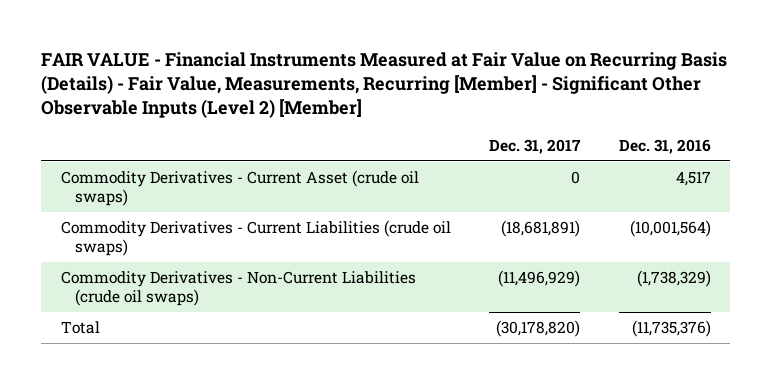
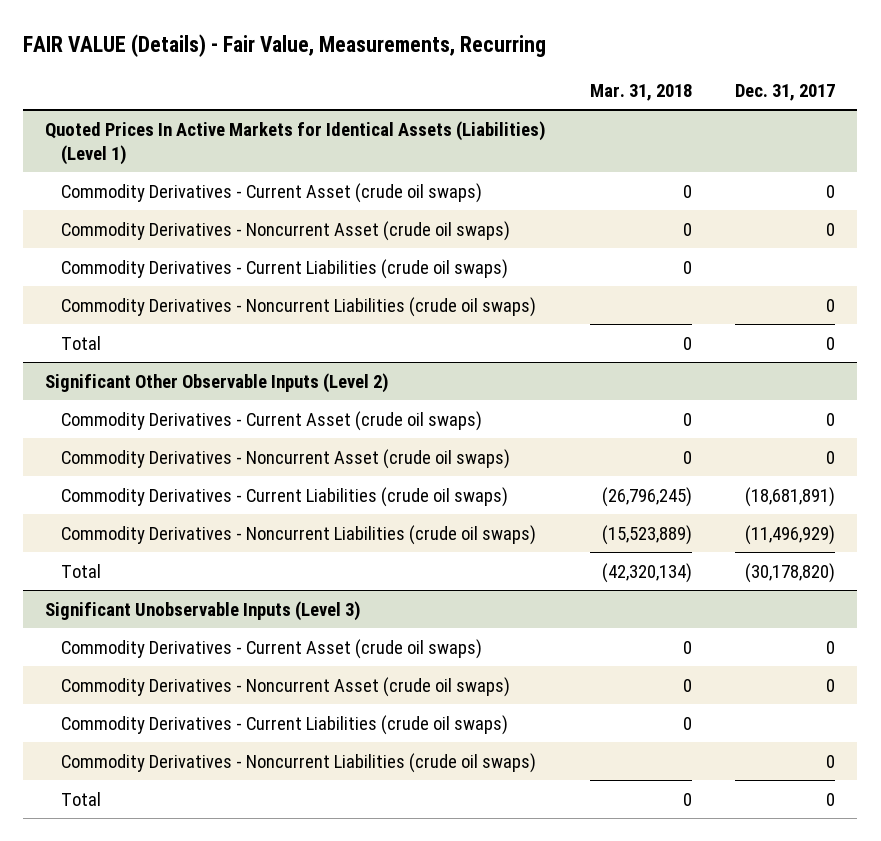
[41,51,728,119] FAIR VALUE - Financial Instruments Measured at Fair Value on Recurring Basis (Details) - Fair Value, Measurements, Recurring [Member] - Significant Other Observable Inputs (Level 2) [Member] -> [23,34,547,58] FAIR VALUE (Details) - Fair Value, Measurements, Recurring
[618,139,711,155] Dec. 31, 2016 -> none
none -> [589,83,692,101] Mar. 31, 2018
none -> [45,120,547,165] Quoted Prices In Active Markets for Identical Assets (Liabilities) (Level 1)
none -> [61,220,511,241] Commodity Derivatives - Noncurrent Asset (crude oil swaps)
none -> [61,258,509,279] Commodity Derivatives - Current Liabilities (crude oil swaps)
none -> [61,296,537,317] Commodity Derivatives - Noncurrent Liabilities (crude oil swaps)
none -> [61,335,102,350] Total
none -> [45,372,390,393] Significant Other Observable Inputs (Level 2)
none -> [61,410,483,431] Commodity Derivatives - Current Asset (crude oil swaps)
none -> [61,448,511,469] Commodity Derivatives - Noncurrent Asset (crude oil swaps)
[60,271,416,306] Commodity Derivatives - Non-Current Liabilities (crude oil swaps) -> [61,524,537,545] Commodity Derivatives - Noncurrent Liabilities (crude oil swaps)
none -> [45,600,362,621] Significant Unobservable Inputs (Level 3)
none -> [61,638,483,659] Commodity Derivatives - Current Asset (crude oil swaps)
none -> [61,676,511,697] Commodity Derivatives - Noncurrent Asset (crude oil swaps)
none -> [61,714,509,735] Commodity Derivatives - Current Liabilities (crude oil swaps)
none -> [61,752,537,773] Commodity Derivatives - Noncurrent Liabilities (crude oil swaps)
none -> [61,791,102,806] Total

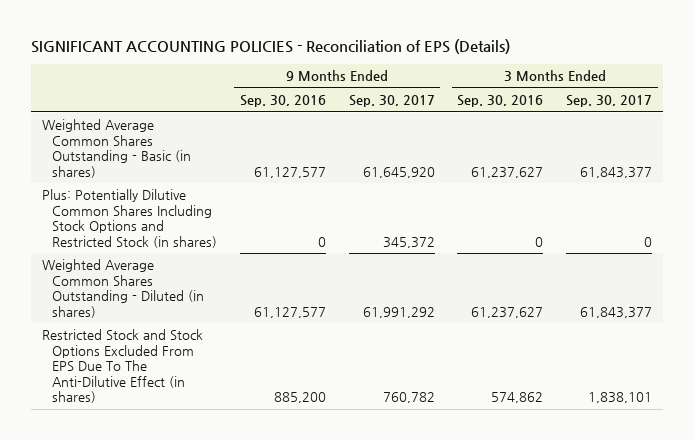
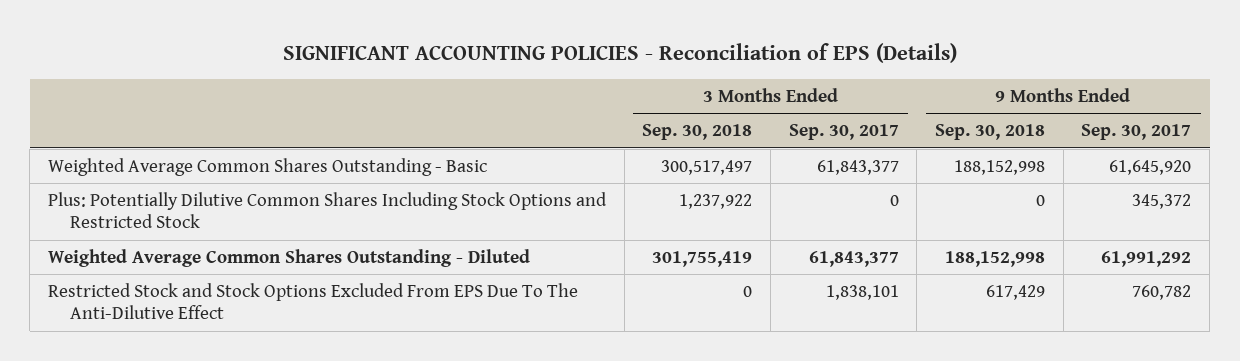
[239,95,326,108] Sep. 30, 2016 -> none
[457,95,544,108] Sep. 30, 2016 -> none
none -> [642,124,753,141] Sep. 30, 2018
none -> [935,124,1046,141] Sep. 30, 2018
[42,119,192,178] Weighted Average Common Shares Outstanding - Basic (in shares) -> [48,158,488,177] Weighted Average Common Shares Outstanding - Basic
[42,189,218,248] Plus: Potentially Dilutive Common Shares Including Stock Options and Restricted Stock (in shares) -> [48,192,608,229] Plus: Potentially Dilutive Common Shares Including Stock Options and Restricted Stock
[42,259,205,318] Weighted Average Common Shares Outstanding - Diluted (in shares) -> [48,249,531,268] Weighted Average Common Shares Outstanding - Diluted
[42,329,204,404] Restricted Stock and Stock Options Excluded From EPS Due To The Anti-Dilutive Effect (in shares) -> [48,283,579,320] Restricted Stock and Stock Options Excluded From EPS Due To The Anti-Dilutive Effect

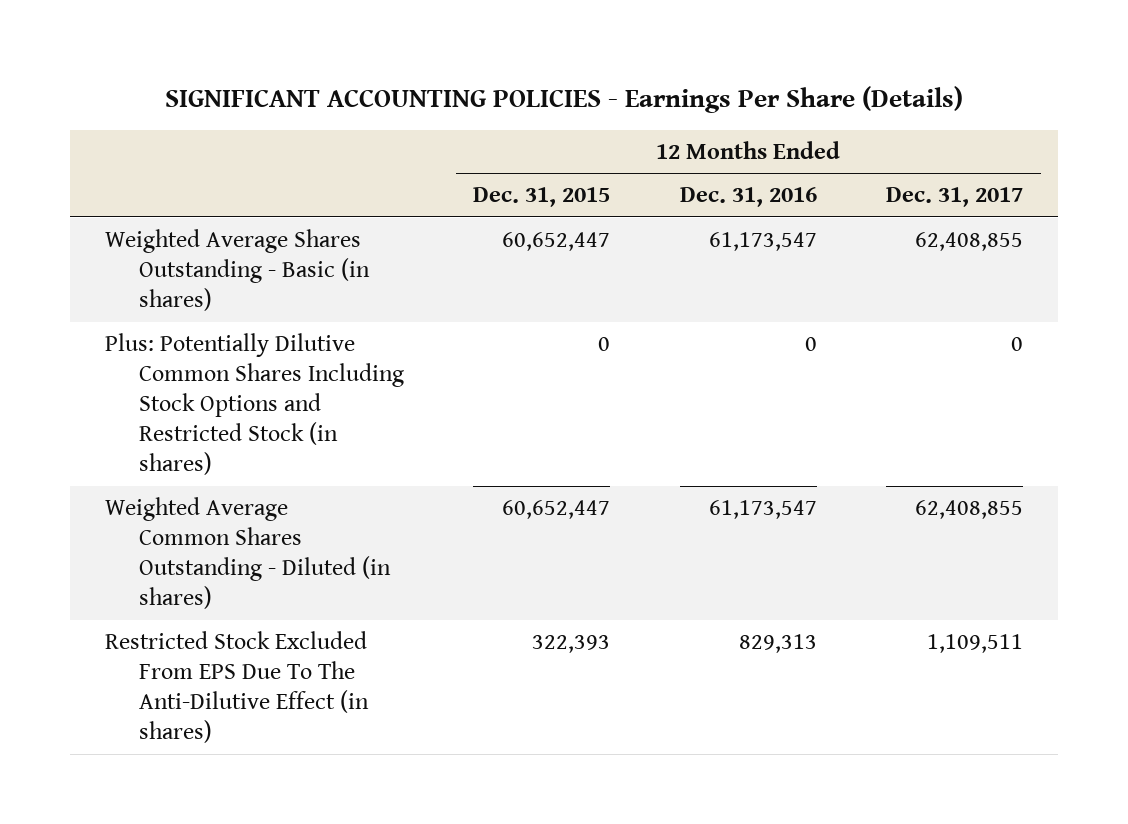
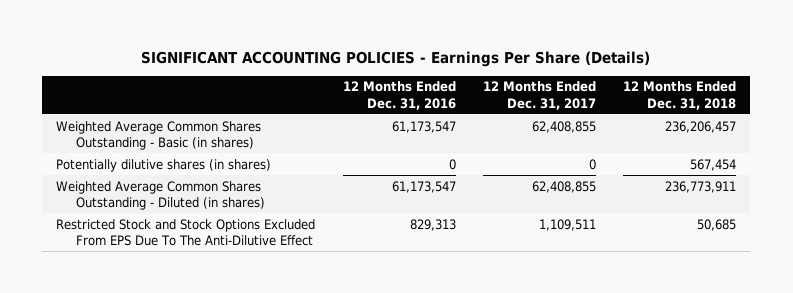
[473,187,611,208] Dec. 31, 2015 -> none
none -> [623,81,737,110] 12 Months Ended Dec. 31, 2018
[104,229,370,312] Weighted Average Shares Outstanding - Basic (in shares) -> [56,120,262,151] Weighted Average Common Shares Outstanding - Basic (in shares)
[104,333,404,476] Plus: Potentially Dilutive Common Shares Including Stock Options and Restricted Stock (in shares) -> [56,158,272,172] Potentially dilutive shares (in shares)
[104,631,369,744] Restricted Stock Excluded From EPS Due To The Anti-Dilutive Effect (in shares) -> [56,218,316,247] Restricted Stock and Stock Options Excluded From EPS Due To The Anti-Dilutive Effect

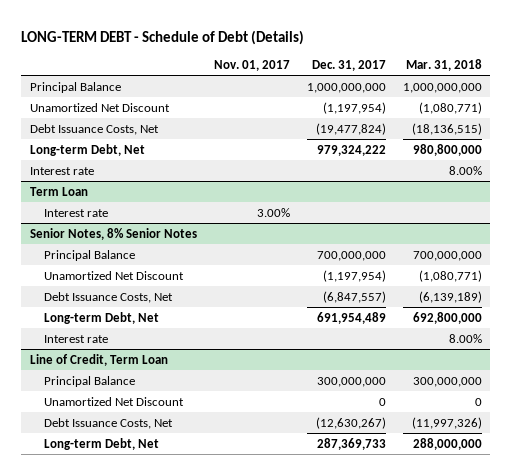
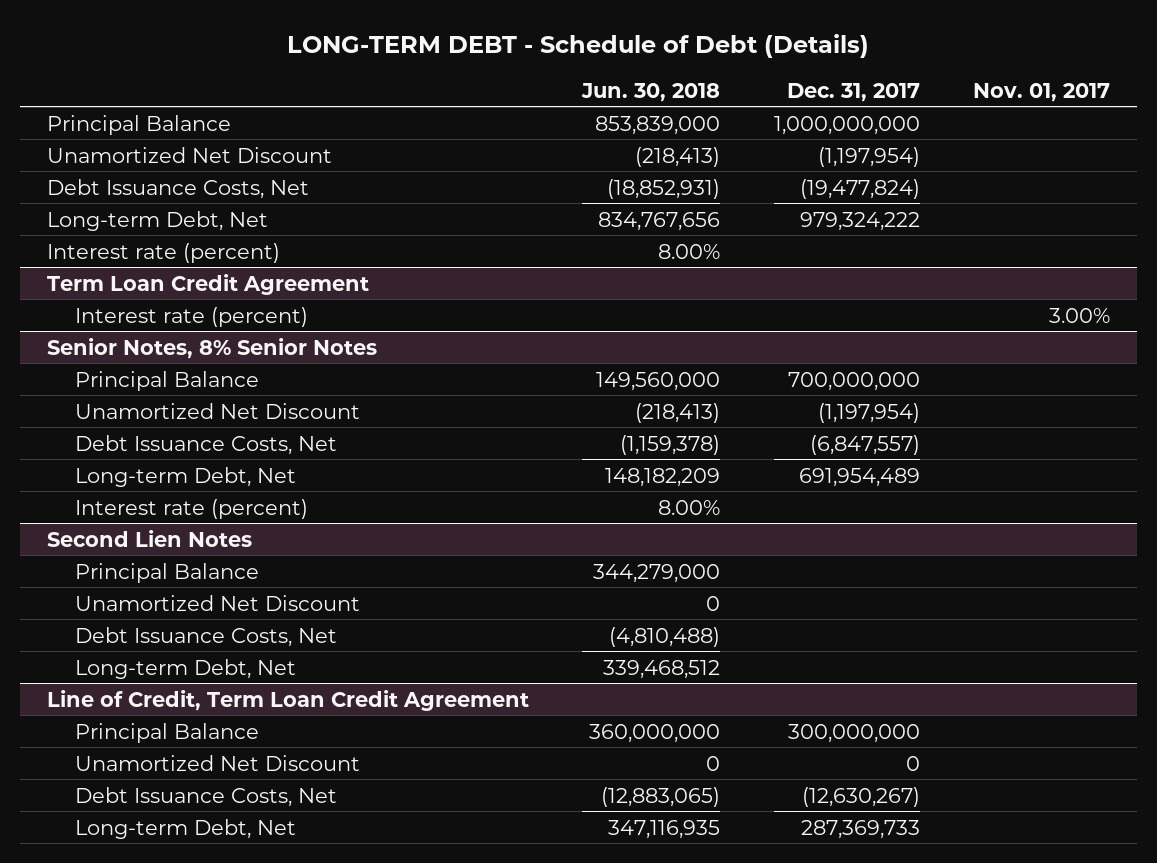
[405,59,482,72] Mar. 31, 2018 -> none
none -> [581,82,721,102] Jun. 30, 2018
[29,166,94,175] Interest rate -> [47,242,281,263] Interest rate (percent)
[29,186,88,196] Term Loan -> [47,273,370,295] Term Loan Credit Agreement
[43,208,108,217] Interest rate -> [75,306,309,327] Interest rate (percent)
[43,334,108,343] Interest rate -> [75,498,309,519] Interest rate (percent)
none -> [47,529,253,547] Second Lien Notes
none -> [75,562,260,583] Principal Balance
none -> [75,594,361,611] Unamortized Net Discount
none -> [75,626,338,647] Debt Issuance Costs, Net
none -> [75,658,297,679] Long-term Debt, Net
[29,353,168,366] Line of Credit, Term Loan -> [47,689,530,711] Line of Credit, Term Loan Credit Agreement

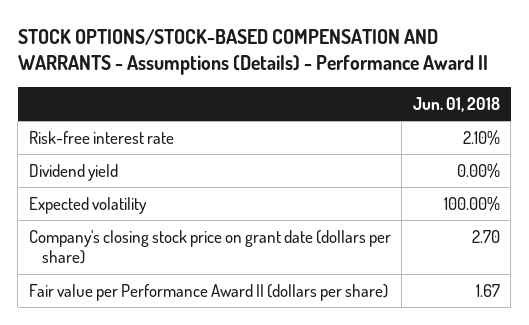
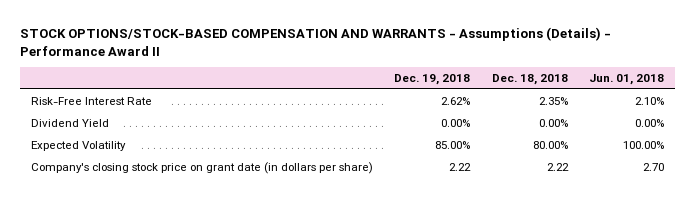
none -> [394,73,471,85] Dec. 19, 2018
none -> [491,73,568,85] Dec. 18, 2018
[28,283,388,301] Fair value per Performance Award II (dollars per share) -> none
[28,130,174,144] Risk-free interest rate -> [30,96,152,105] Risk-Free Interest Rate
[28,163,118,181] Dividend yield -> [30,118,109,127] Dividend Yield
[28,196,147,214] Expected volatility -> [30,140,126,151] Expected Volatility
[28,229,391,265] Company's closing stock price on grant date (dollars per share) -> [30,161,373,174] Company's closing stock price on grant date (in dollars per share)

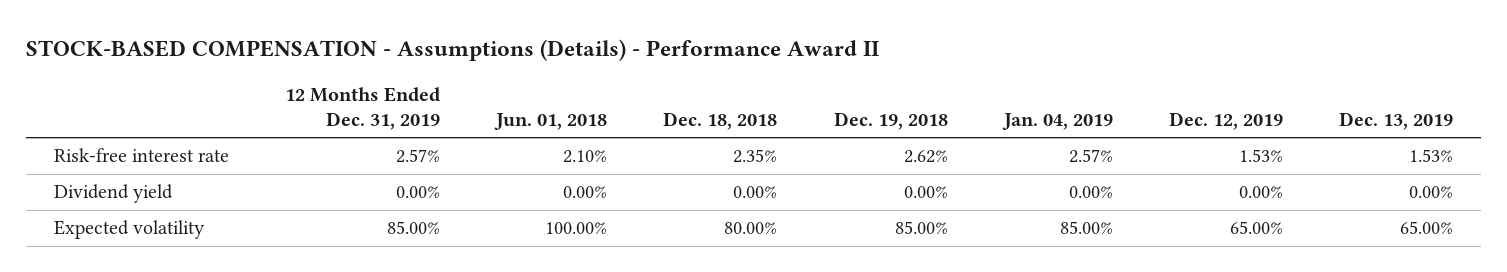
[20,26,612,56] STOCK OPTIONS/STOCK-BASED COMPENSATION AND WARRANTS - Assumptions (Details) - Performance Award II -> [25,39,879,62] STOCK-BASED COMPENSATION - Assumptions (Details) - Performance Award II
none -> [284,86,440,130] 12 Months Ended Dec. 31, 2019
none -> [1001,112,1113,130] Jan. 04, 2019
none -> [1169,111,1284,130] Dec. 12, 2019
none -> [1339,111,1454,130] Dec. 13, 2019
[30,161,373,174] Company's closing stock price on grant date (in dollars per share) -> none
[30,96,152,105] Risk-Free Interest Rate -> [53,148,229,163] Risk-free interest rate
[30,118,109,127] Dividend Yield -> [53,184,173,204] Dividend yield
[30,140,126,151] Expected Volatility -> [53,220,205,240] Expected volatility

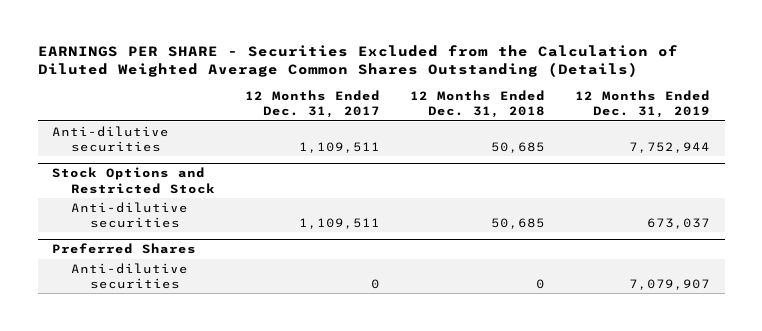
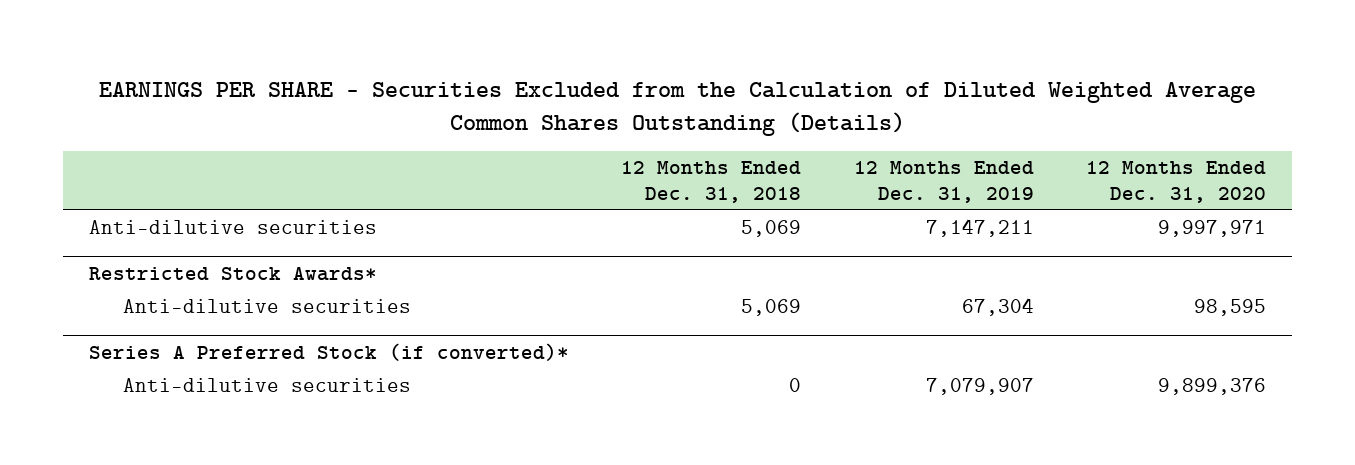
[245,89,381,119] 12 Months Ended Dec. 31, 2017 -> none
none -> [1085,161,1266,203] 12 Months Ended Dec. 31, 2020
[491,141,546,153] 50,685 -> [741,220,802,238] 5,069
[628,141,710,153] 7,752,944 -> [925,219,1034,238] 7,147,211
[52,167,216,194] Stock Options and Restricted Stock -> [89,266,378,281] Restricted Stock Awards*
[491,217,546,229] 50,685 -> [741,299,802,317] 5,069
[646,217,710,229] 673,037 -> [961,298,1034,317] 67,304
[52,243,197,255] Preferred Shares -> [89,342,570,361] Series A Preferred Stock (if converted)*

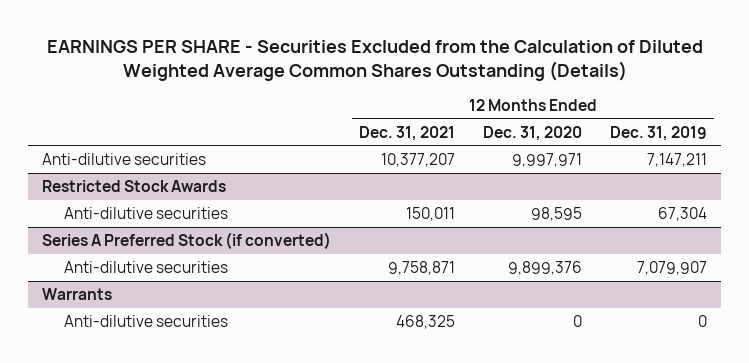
[621,161,802,203] 12 Months Ended Dec. 31, 2018 -> none
none -> [359,125,456,141] Dec. 31, 2021
[89,266,378,281] Restricted Stock Awards* -> [42,179,227,192] Restricted Stock Awards
[89,342,570,361] Series A Preferred Stock (if converted)* -> [42,231,332,249] Series A Preferred Stock (if converted)
none -> [42,287,113,300] Warrants
none -> [64,314,229,327] Anti-dilutive securities

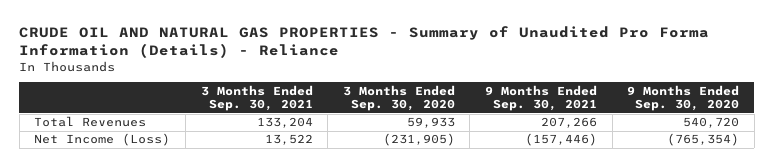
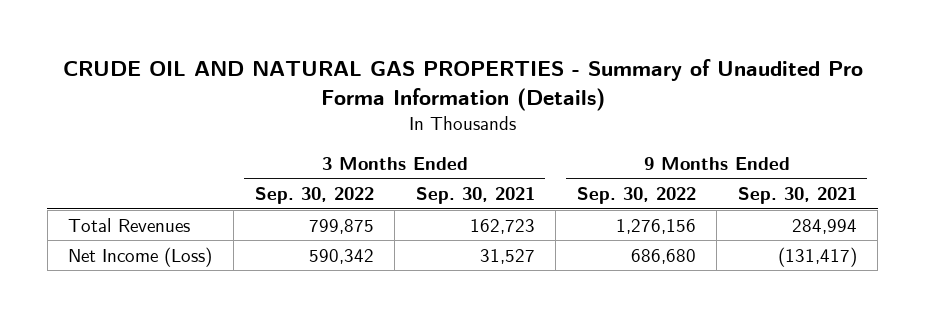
[19,26,710,59] CRUDE OIL AND NATURAL GAS PROPERTIES - Summary of Unaudited Pro Forma Information (Details) - Reliance -> [62,59,863,112] CRUDE OIL AND NATURAL GAS PROPERTIES - Summary of Unaudited Pro Forma Information (Details)
[342,84,455,112] 3 Months Ended Sep. 30, 2020 -> none
[627,84,740,112] 9 Months Ended Sep. 30, 2020 -> none
none -> [254,187,374,205] Sep. 30, 2022
none -> [576,187,696,205] Sep. 30, 2022
[256,117,313,129] 133,204 -> [469,218,535,234] 162,723
[540,117,597,129] 207,266 -> [791,218,857,234] 284,994
[264,134,313,146] 13,522 -> [479,248,535,264] 31,527
[524,133,597,147] (157,446) -> [777,246,857,267] (131,417)

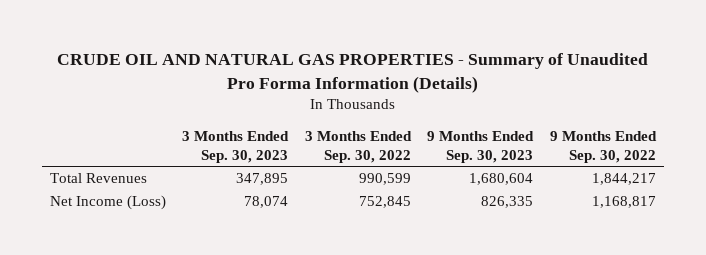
[415,187,535,205] Sep. 30, 2021 -> none
[737,187,857,205] Sep. 30, 2021 -> none
none -> [182,130,290,163] 3 Months Ended Sep. 30, 2023
none -> [427,130,535,163] 9 Months Ended Sep. 30, 2023
[308,218,374,234] 799,875 -> [358,173,411,186] 990,599
[615,218,696,234] 1,276,156 -> [591,173,656,186] 1,844,217
[308,248,374,264] 590,342 -> [358,196,411,209] 752,845
[630,248,696,264] 686,680 -> [591,196,656,209] 1,168,817

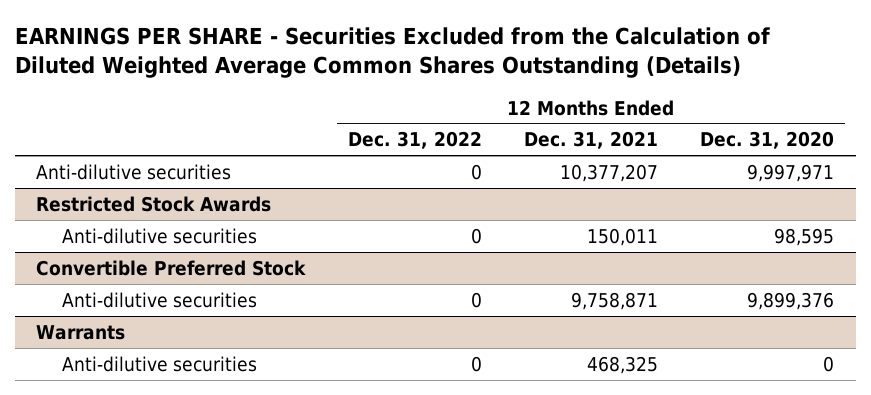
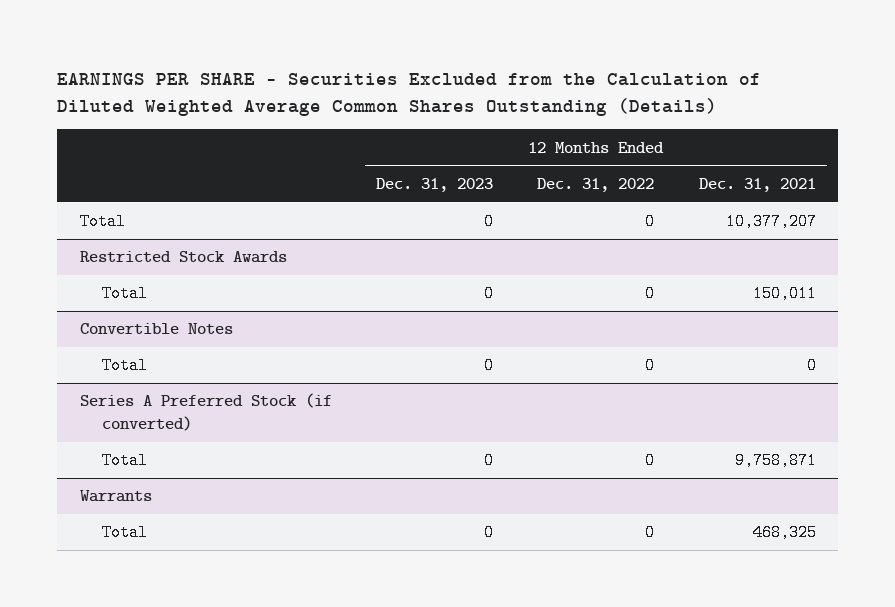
[700,131,835,150] Dec. 31, 2020 -> none
none -> [375,177,493,192] Dec. 31, 2023
[36,163,232,180] Anti-dilutive securities -> [79,213,126,231] Total
[61,227,257,244] Anti-dilutive securities -> [101,285,148,303] Total
none -> [79,323,233,335] Convertible Notes
none -> [101,357,148,375] Total
[36,259,307,276] Convertible Preferred Stock -> [79,393,332,431] Series A Preferred Stock (if converted)
[61,291,257,308] Anti-dilutive securities -> [101,452,148,470] Total
[61,355,257,372] Anti-dilutive securities -> [101,524,148,542] Total

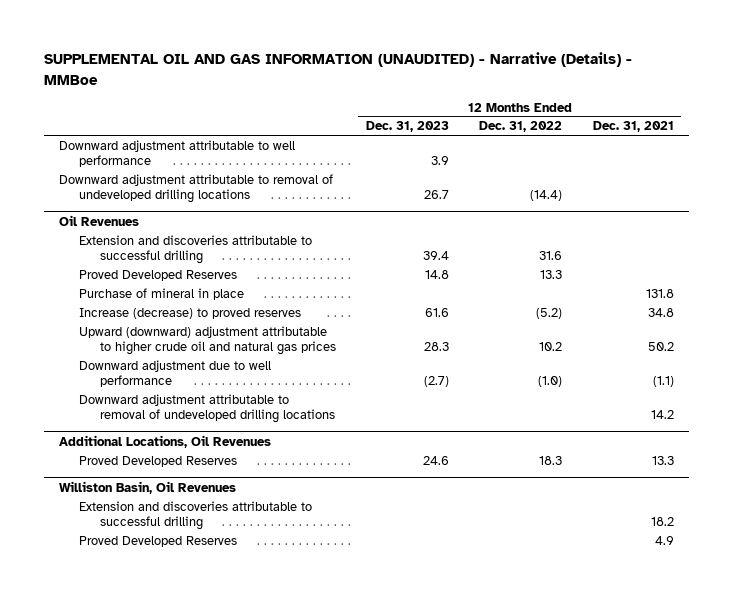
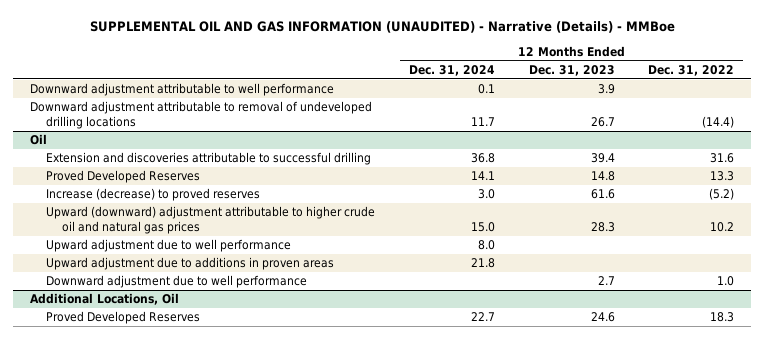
[592,121,674,133] Dec. 31, 2021 -> none
none -> [408,64,495,76] Dec. 31, 2024
[58,214,139,226] Oil Revenues -> [30,134,48,146] Oil
[79,287,245,300] Purchase of mineral in place -> none
[79,393,335,424] Downward adjustment attributable to removal of undeveloped drilling locations -> none
none -> [46,239,292,253] Upward adjustment due to well performance
none -> [46,257,335,271] Upward adjustment due to additions in proven areas
[424,376,450,388] (2.7) -> [597,276,615,286] 2.7
[538,376,563,388] (1.0) -> [717,276,735,287] 1.0
[58,434,271,448] Additional Locations, Oil Revenues -> [30,293,180,306] Additional Locations, Oil
[58,480,236,494] Williston Basin, Oil Revenues -> none
[79,500,313,531] Extension and discoveries attributable to successful drilling -> none
[79,535,238,547] Proved Developed Reserves -> none

